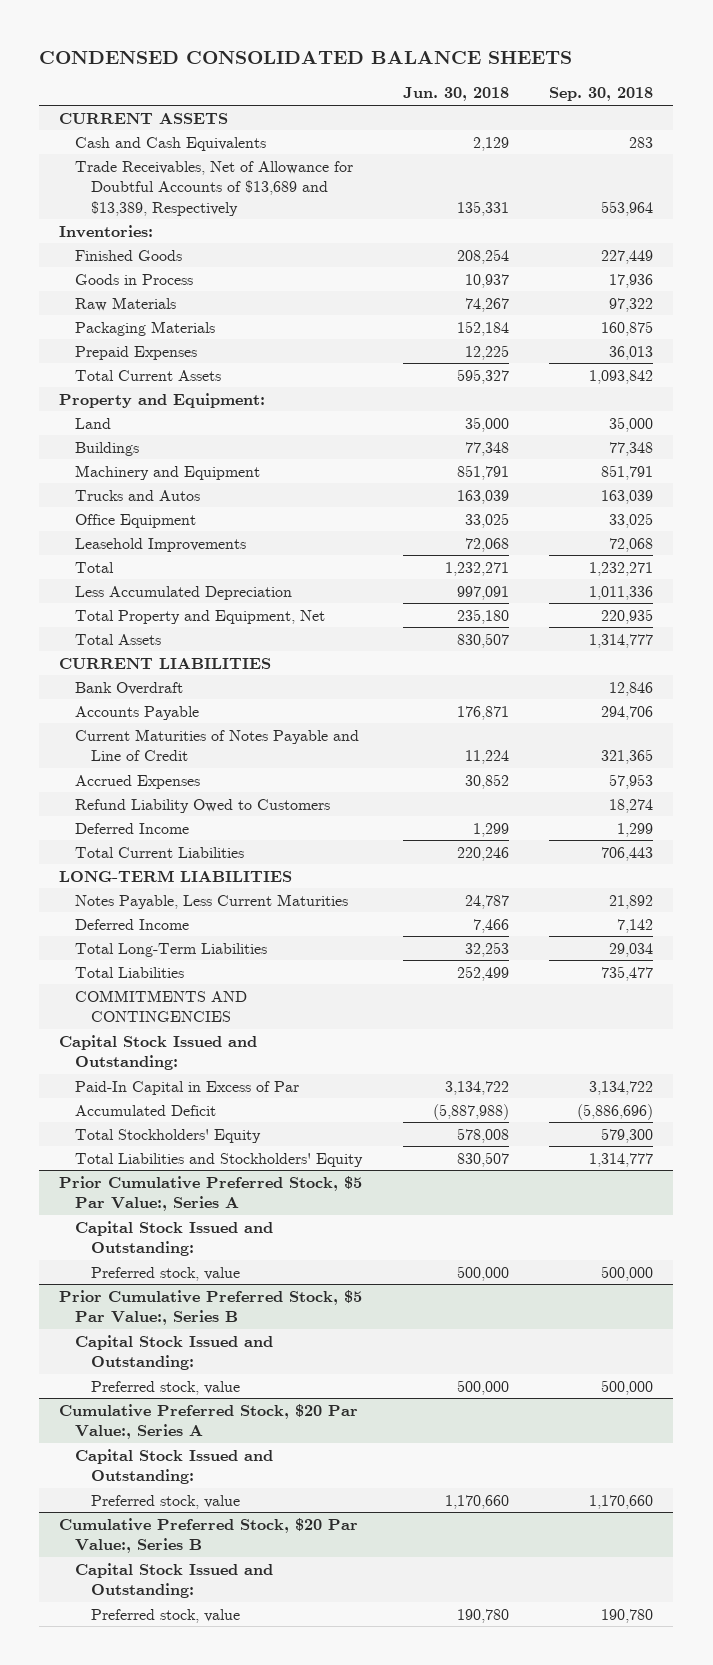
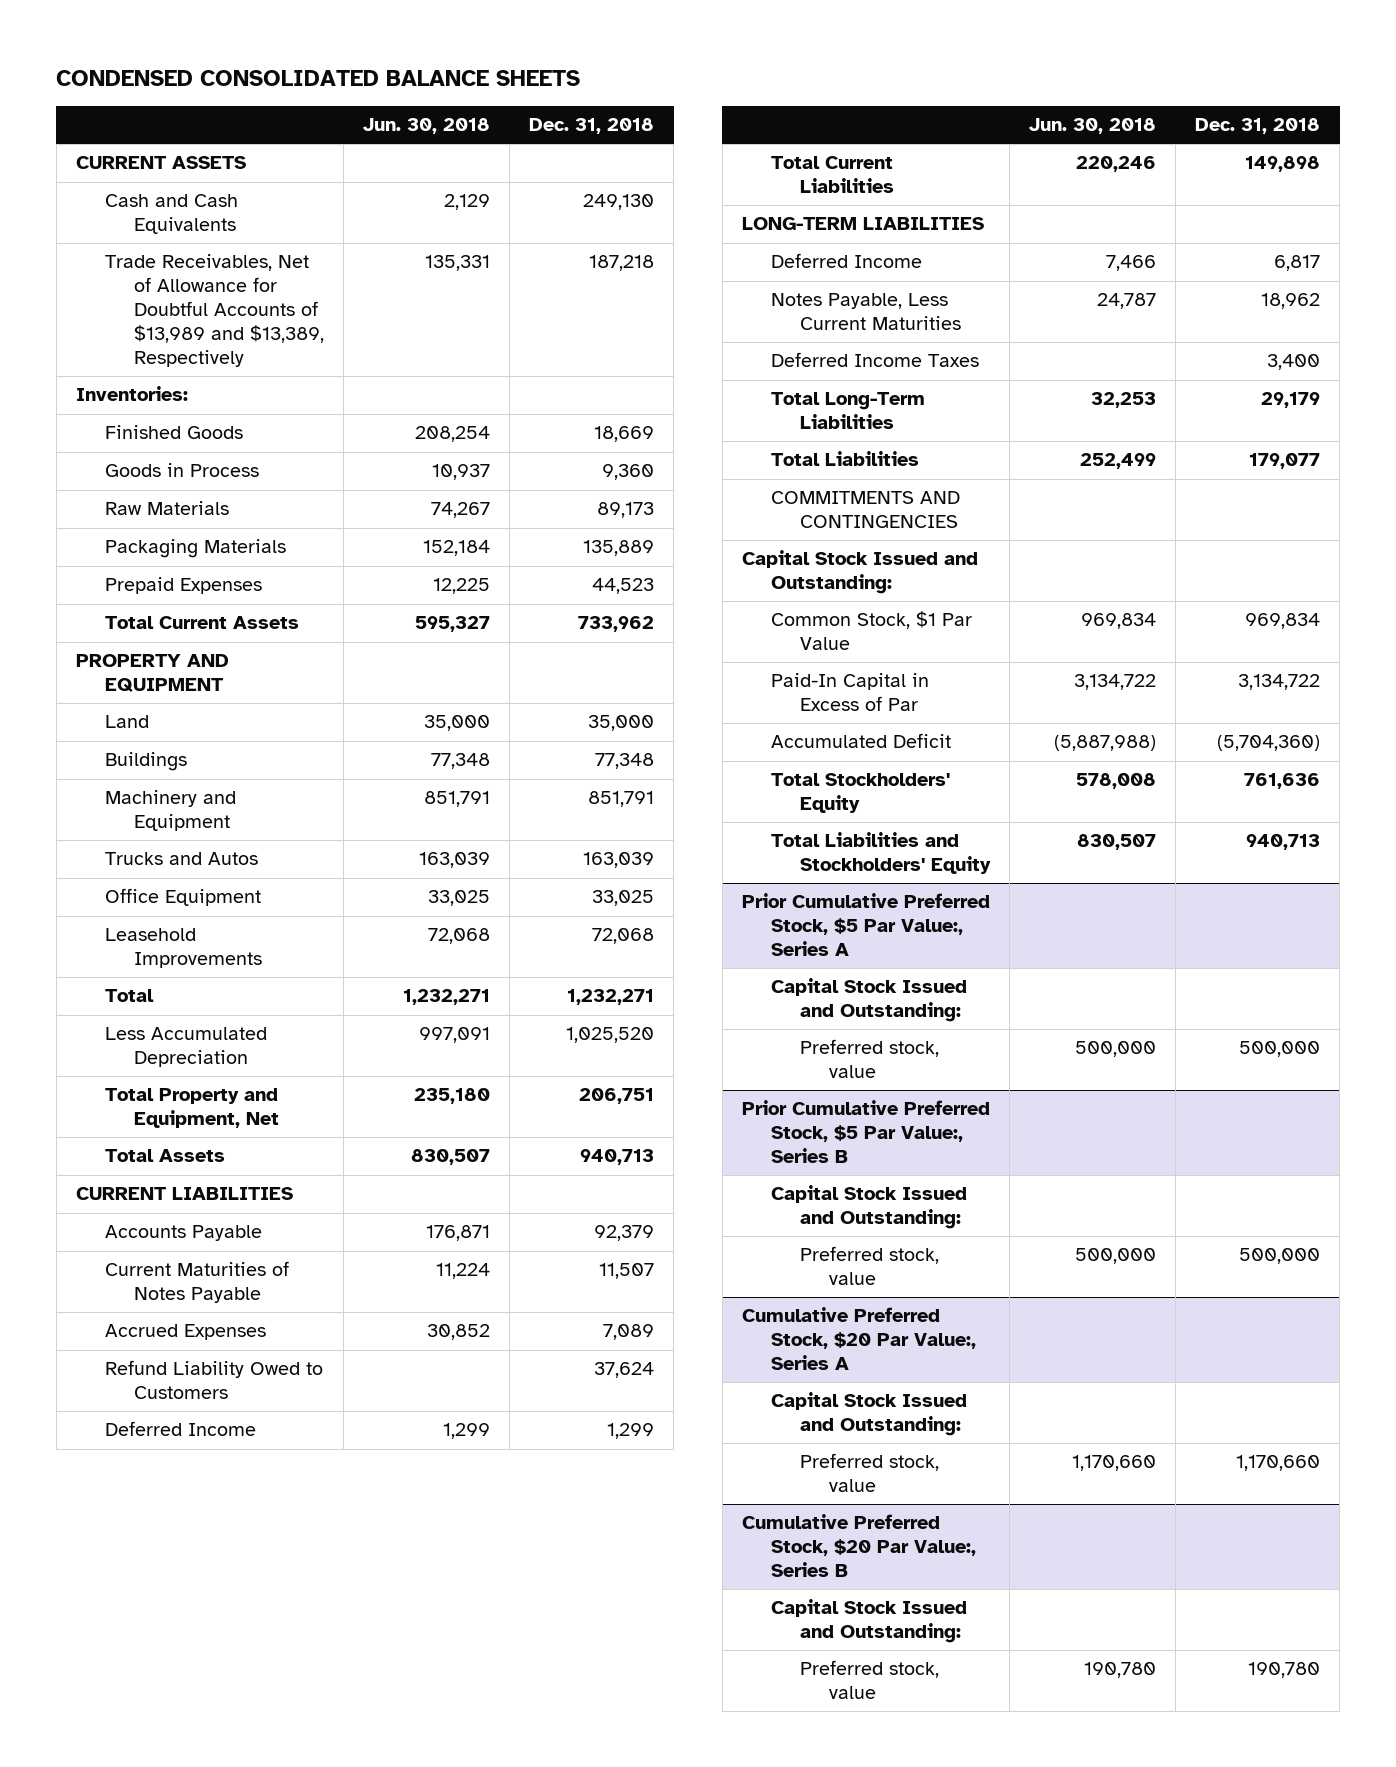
[549,87,654,102] Sep. 30, 2018 -> none
none -> [529,118,655,135] Dec. 31, 2018
[75,160,354,216] Trade Receivables, Net of Allowance for Doubtful Accounts of $13,689 and $13,389, Respectively -> [104,254,324,368] Trade Receivables, Net of Allowance for Doubtful Accounts of $13,989 and $13,389, Respectively
[59,392,266,408] Property and Equipment: -> [75,654,229,693] PROPERTY AND EQUIPMENT
[75,681,184,695] Bank Overdraft -> none
[75,728,360,762] Current Maturities of Notes Payable and Line of Credit -> [104,1261,289,1304] Current Maturities of Notes Payable
[75,893,349,909] Notes Payable, Less Current Maturities -> [771,293,962,331] Notes Payable, Less Current Maturities
none -> [771,352,980,368] Deferred Income Taxes
none -> [771,611,973,651] Common Stock, $1 Par Value

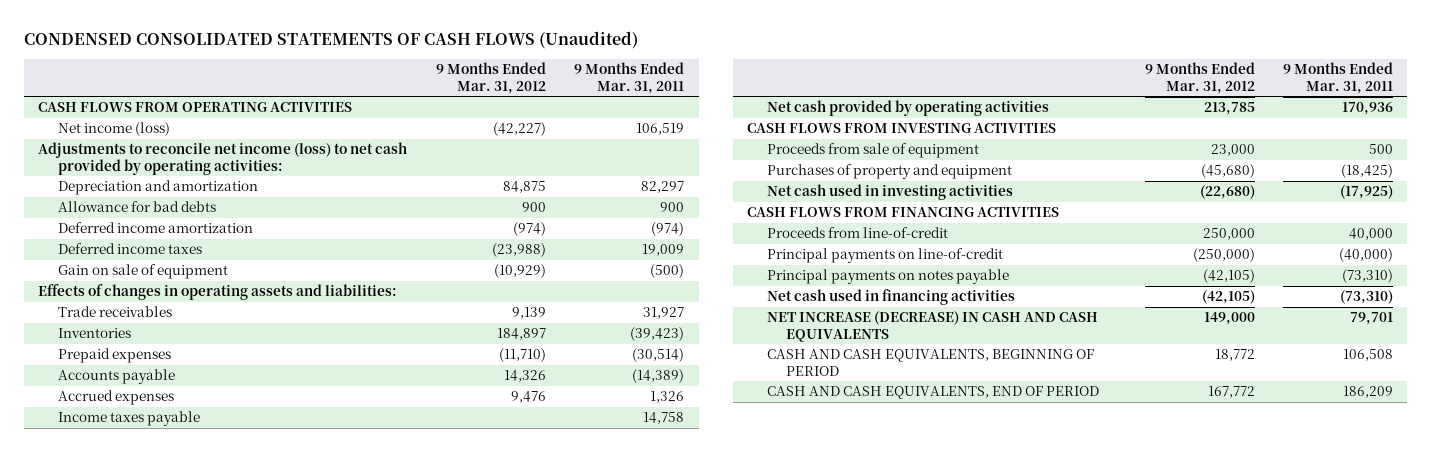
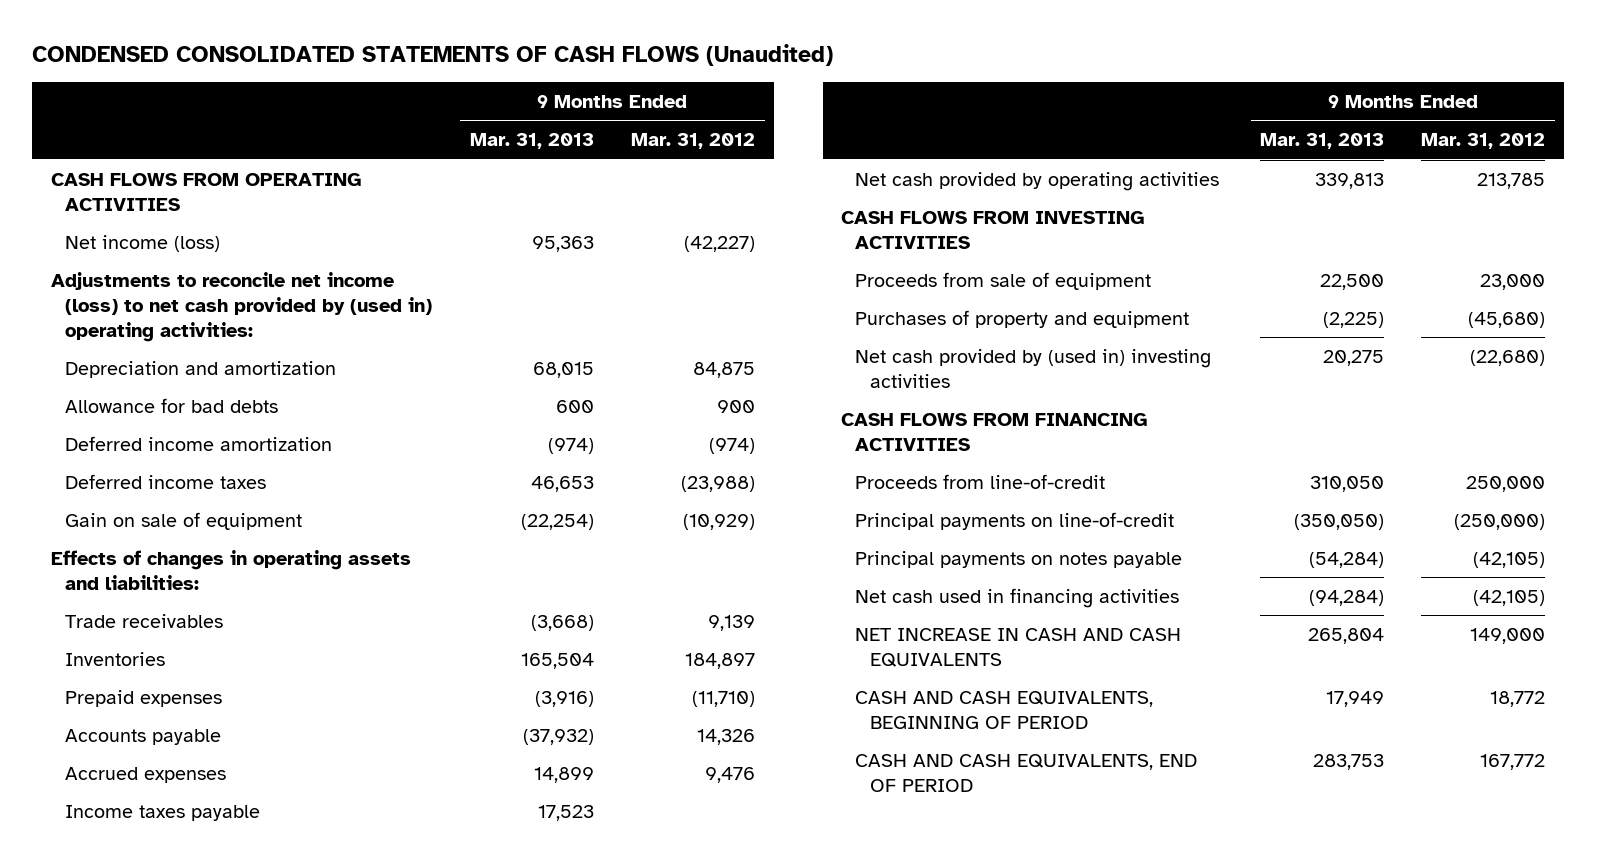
[574,62,685,95] 9 Months Ended Mar. 31, 2011 -> none
none -> [469,133,594,150] Mar. 31, 2013
[38,142,408,176] Adjustments to reconcile net income (loss) to net cash provided by operating activities: -> [51,271,433,342] Adjustments to reconcile net income (loss) to net cash provided by (used in) operating activities:
[766,184,1013,201] Net cash used in investing activities -> [855,348,1212,388] Net cash provided by (used in) investing activities
[766,311,1098,343] NET INCREASE (DECREASE) IN CASH AND CASH EQUIVALENTS -> [855,627,1182,667] NET INCREASE IN CASH AND CASH EQUIVALENTS

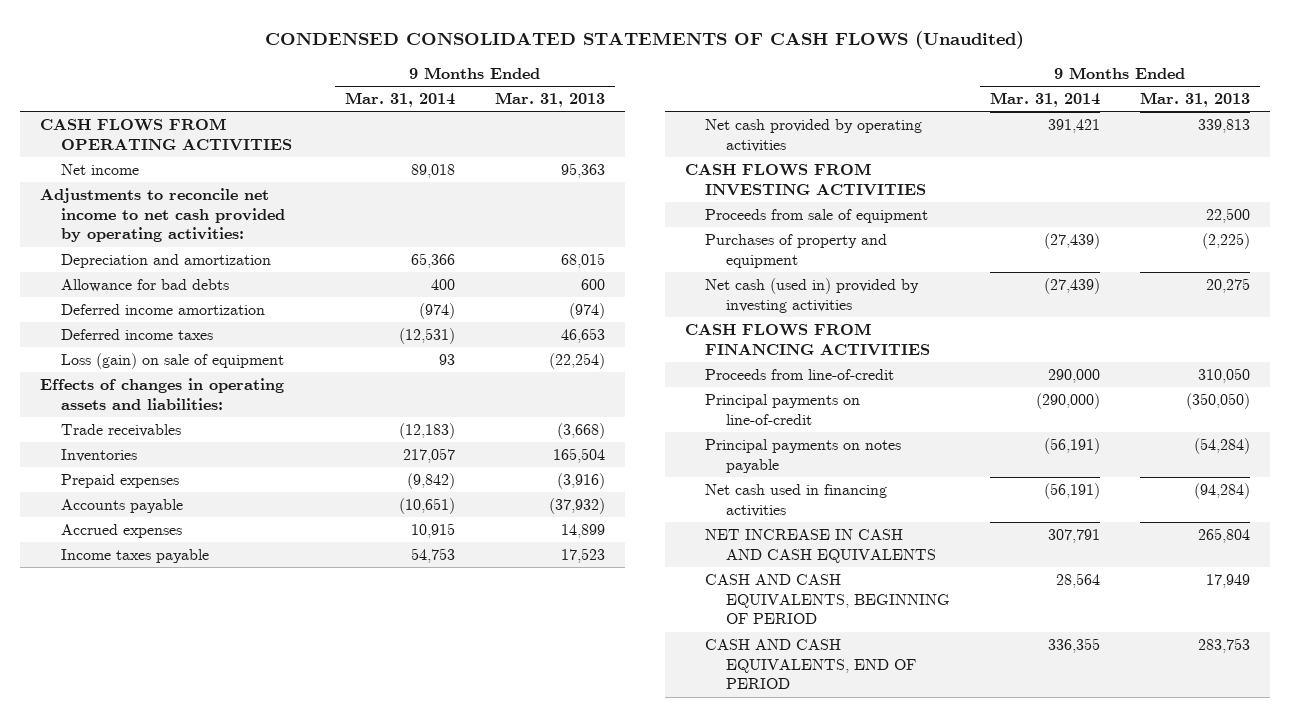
[631,133,756,150] Mar. 31, 2012 -> none
none -> [345,92,456,108] Mar. 31, 2014
[65,234,221,252] Net income (loss) -> [60,164,139,176] Net income
[51,271,433,342] Adjustments to reconcile net income (loss) to net cash provided by (used in) operating activities: -> [40,188,285,243] Adjustments to reconcile net income to net cash provided by operating activities:
[65,511,303,530] Gain on sale of equipment -> [60,353,284,370] Loss (gain) on sale of equipment
[855,348,1212,388] Net cash provided by (used in) investing activities -> [705,278,920,313] Net cash (used in) provided by investing activities

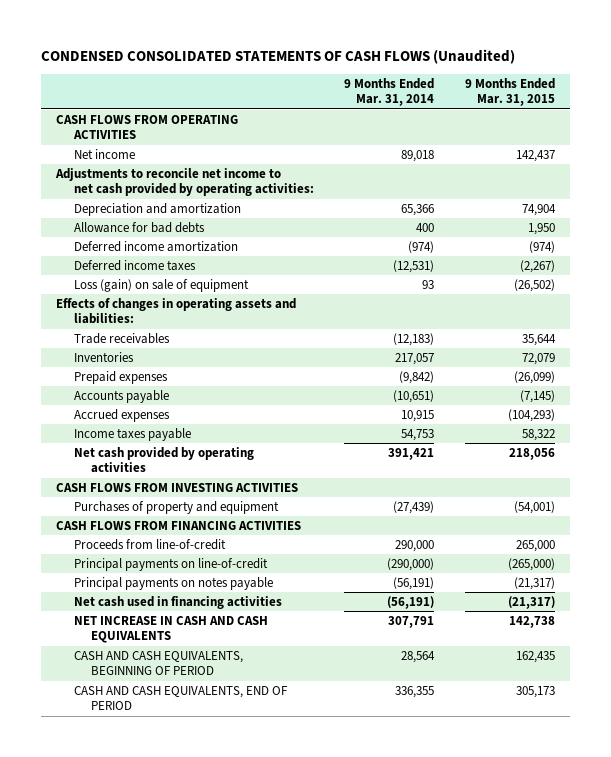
[495,92,606,108] Mar. 31, 2013 -> none
none -> [464,77,555,107] 9 Months Ended Mar. 31, 2015
[705,209,929,224] Proceeds from sale of equipment -> none
[705,278,920,313] Net cash (used in) provided by investing activities -> none

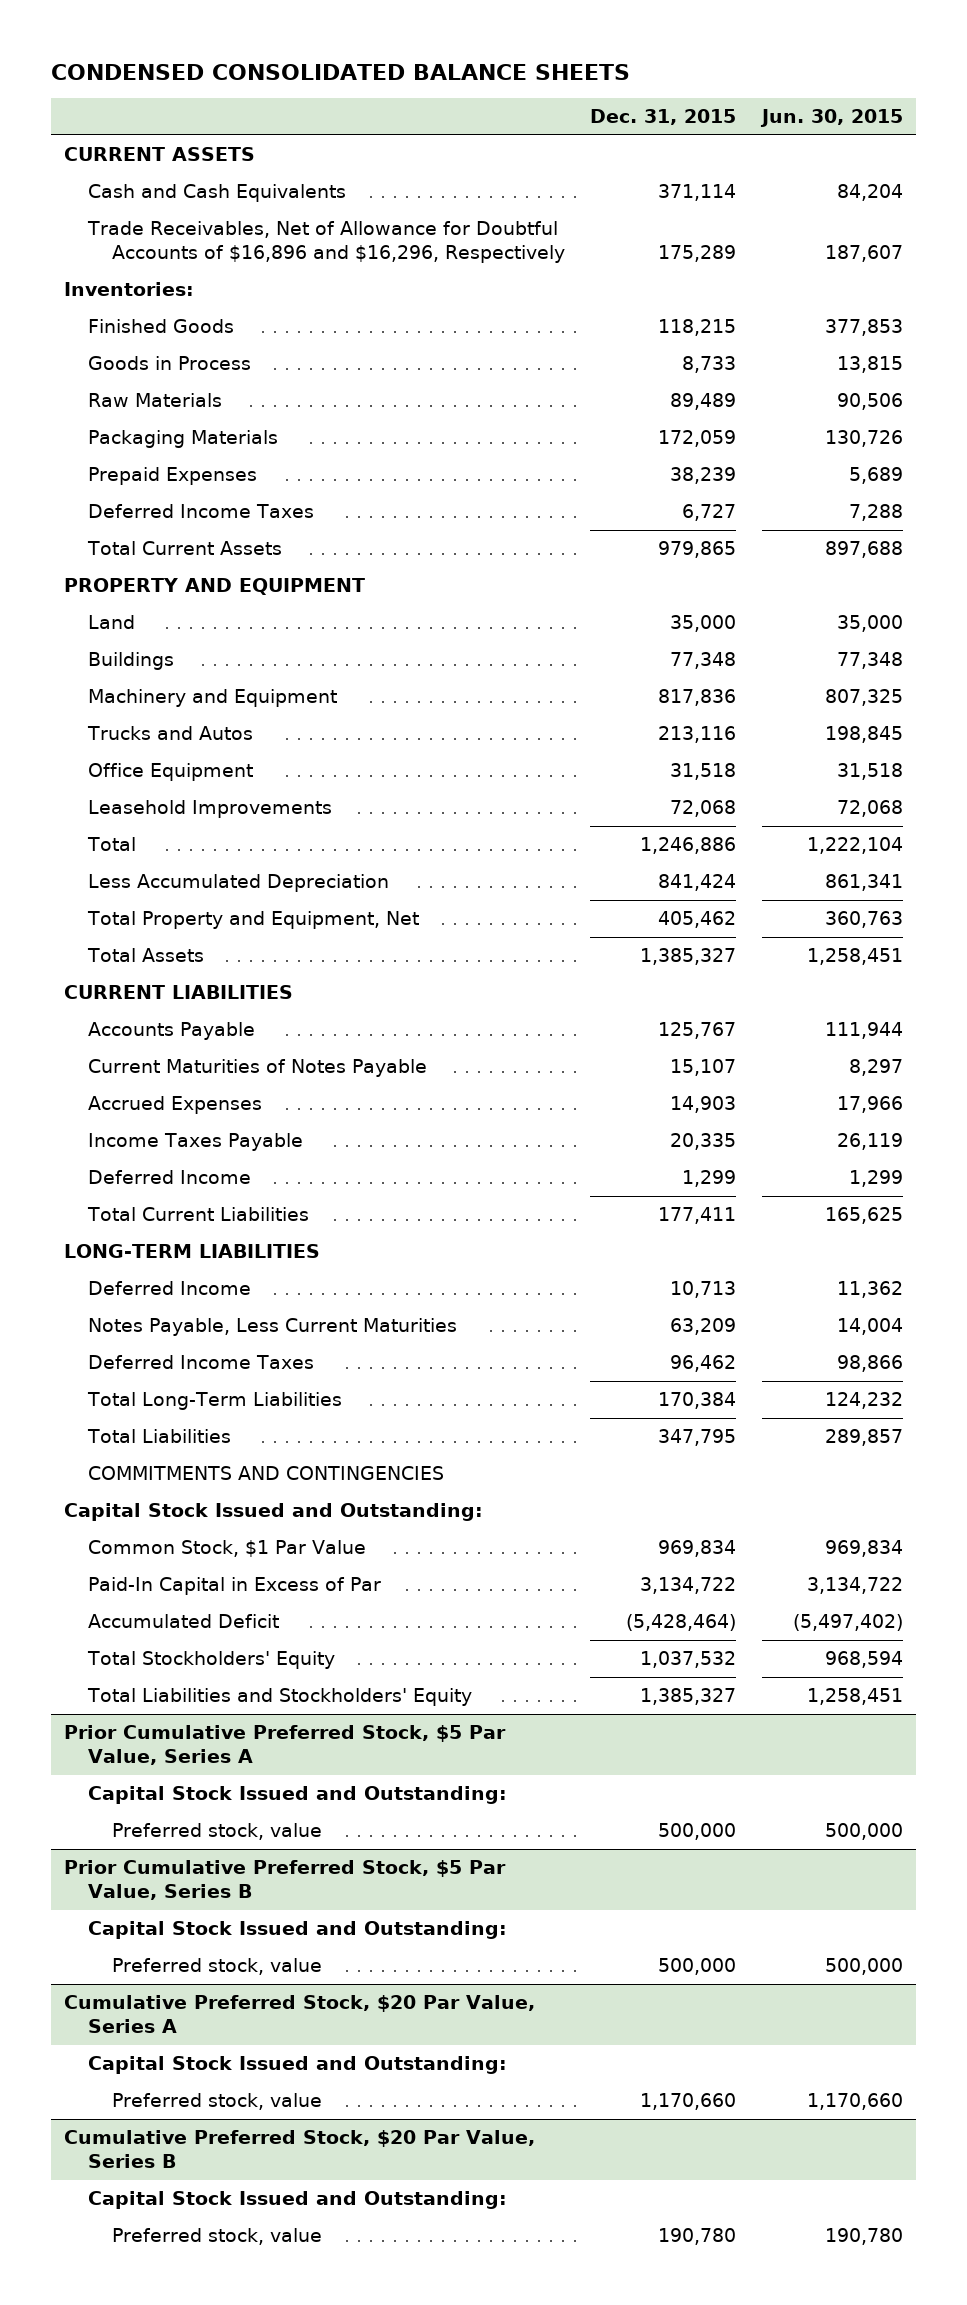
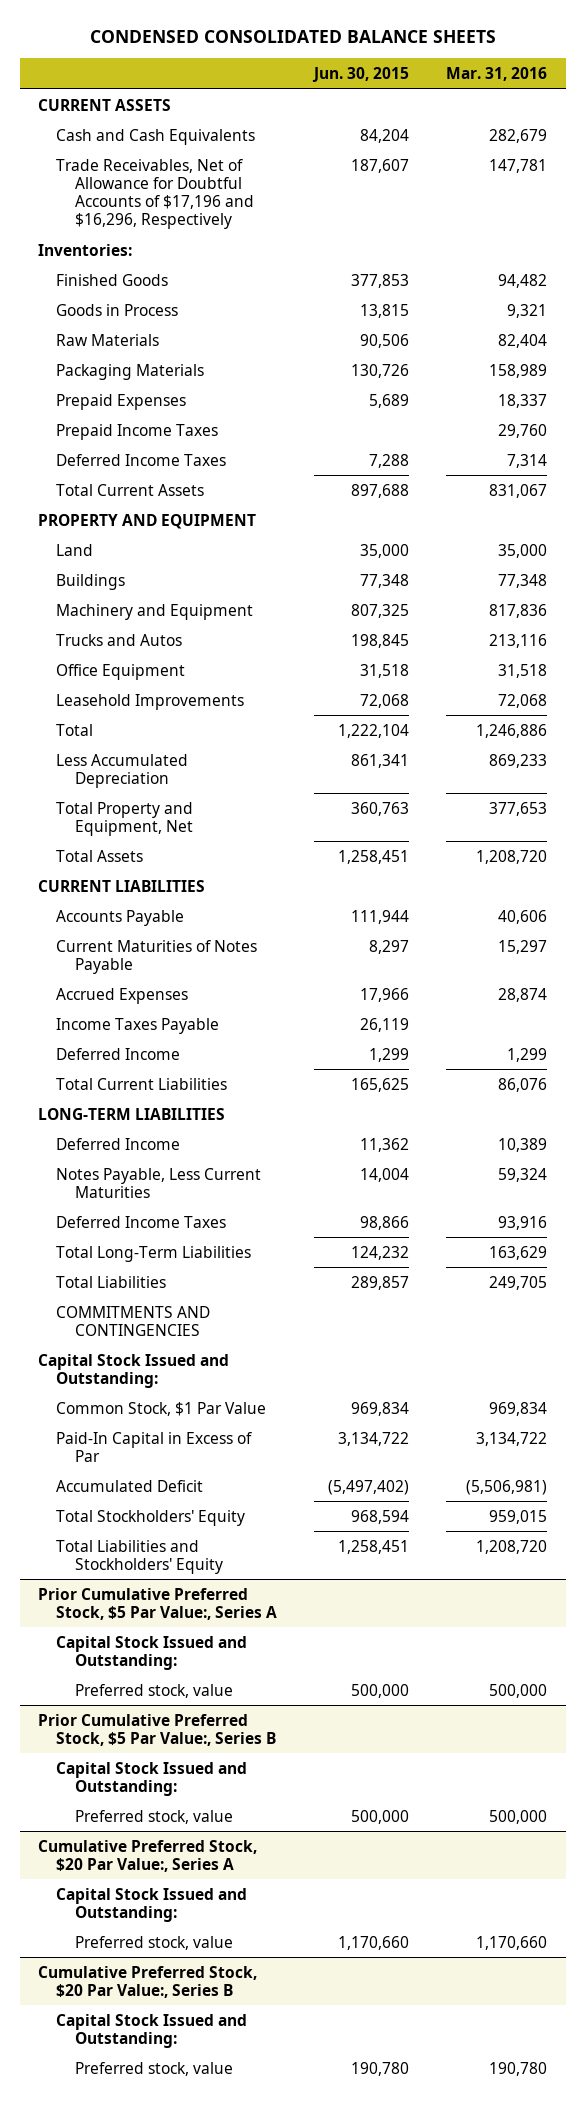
[590,109,737,126] Dec. 31, 2015 -> none
none -> [446,67,548,82] Mar. 31, 2016
[86,221,565,264] Trade Receivables, Net of Allowance for Doubtful Accounts of $16,896 and $16,296, Respectively -> [56,158,254,229] Trade Receivables, Net of Allowance for Doubtful Accounts of $17,196 and $16,296, Respectively
none -> [56,423,219,440] Prepaid Income Taxes
[63,1725,506,1766] Prior Cumulative Preferred Stock, $5 Par Value, Series A -> [37,1587,278,1620] Prior Cumulative Preferred Stock, $5 Par Value:, Series A
[63,1860,506,1901] Prior Cumulative Preferred Stock, $5 Par Value, Series B -> [37,1713,277,1746] Prior Cumulative Preferred Stock, $5 Par Value:, Series B
[63,1995,535,2034] Cumulative Preferred Stock, $20 Par Value, Series A -> [37,1839,257,1872] Cumulative Preferred Stock, $20 Par Value:, Series A
[63,2130,535,2169] Cumulative Preferred Stock, $20 Par Value, Series B -> [37,1965,257,1998] Cumulative Preferred Stock, $20 Par Value:, Series B

